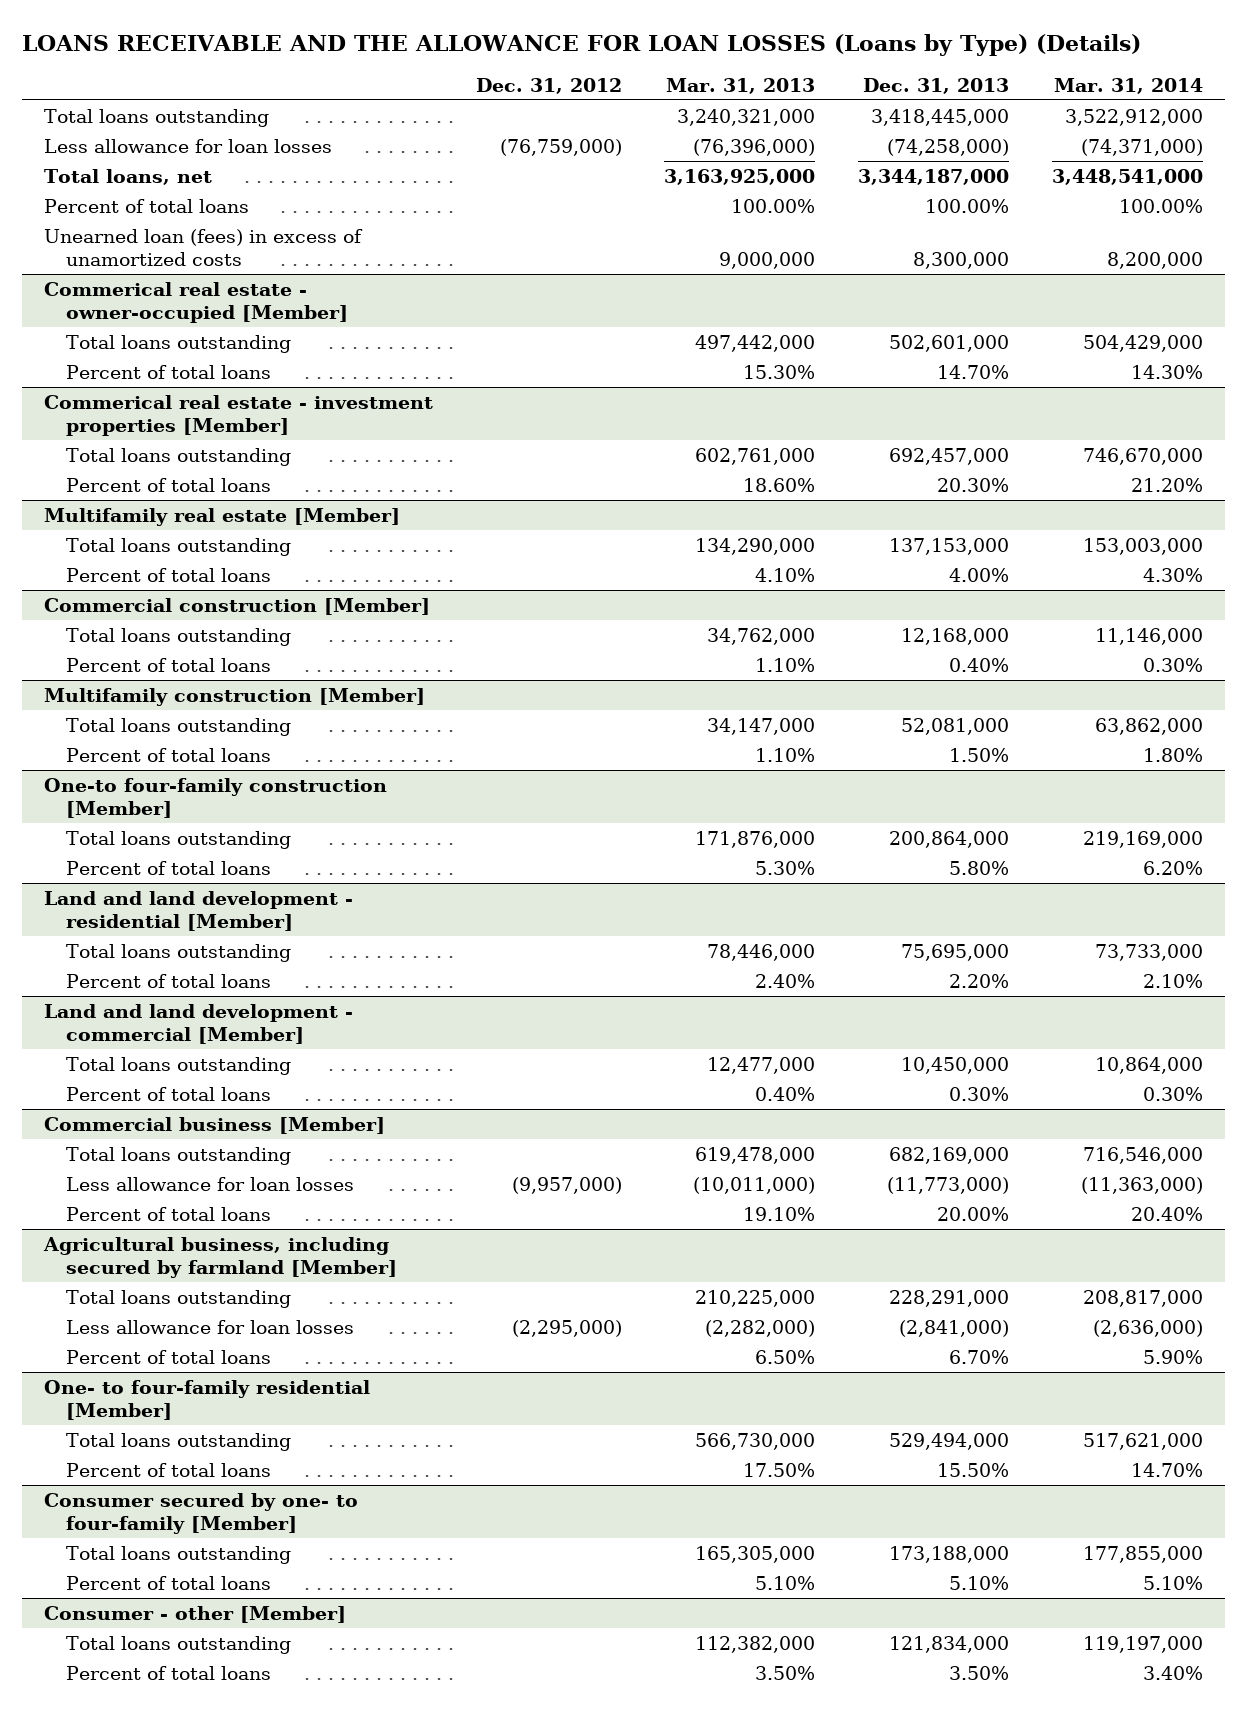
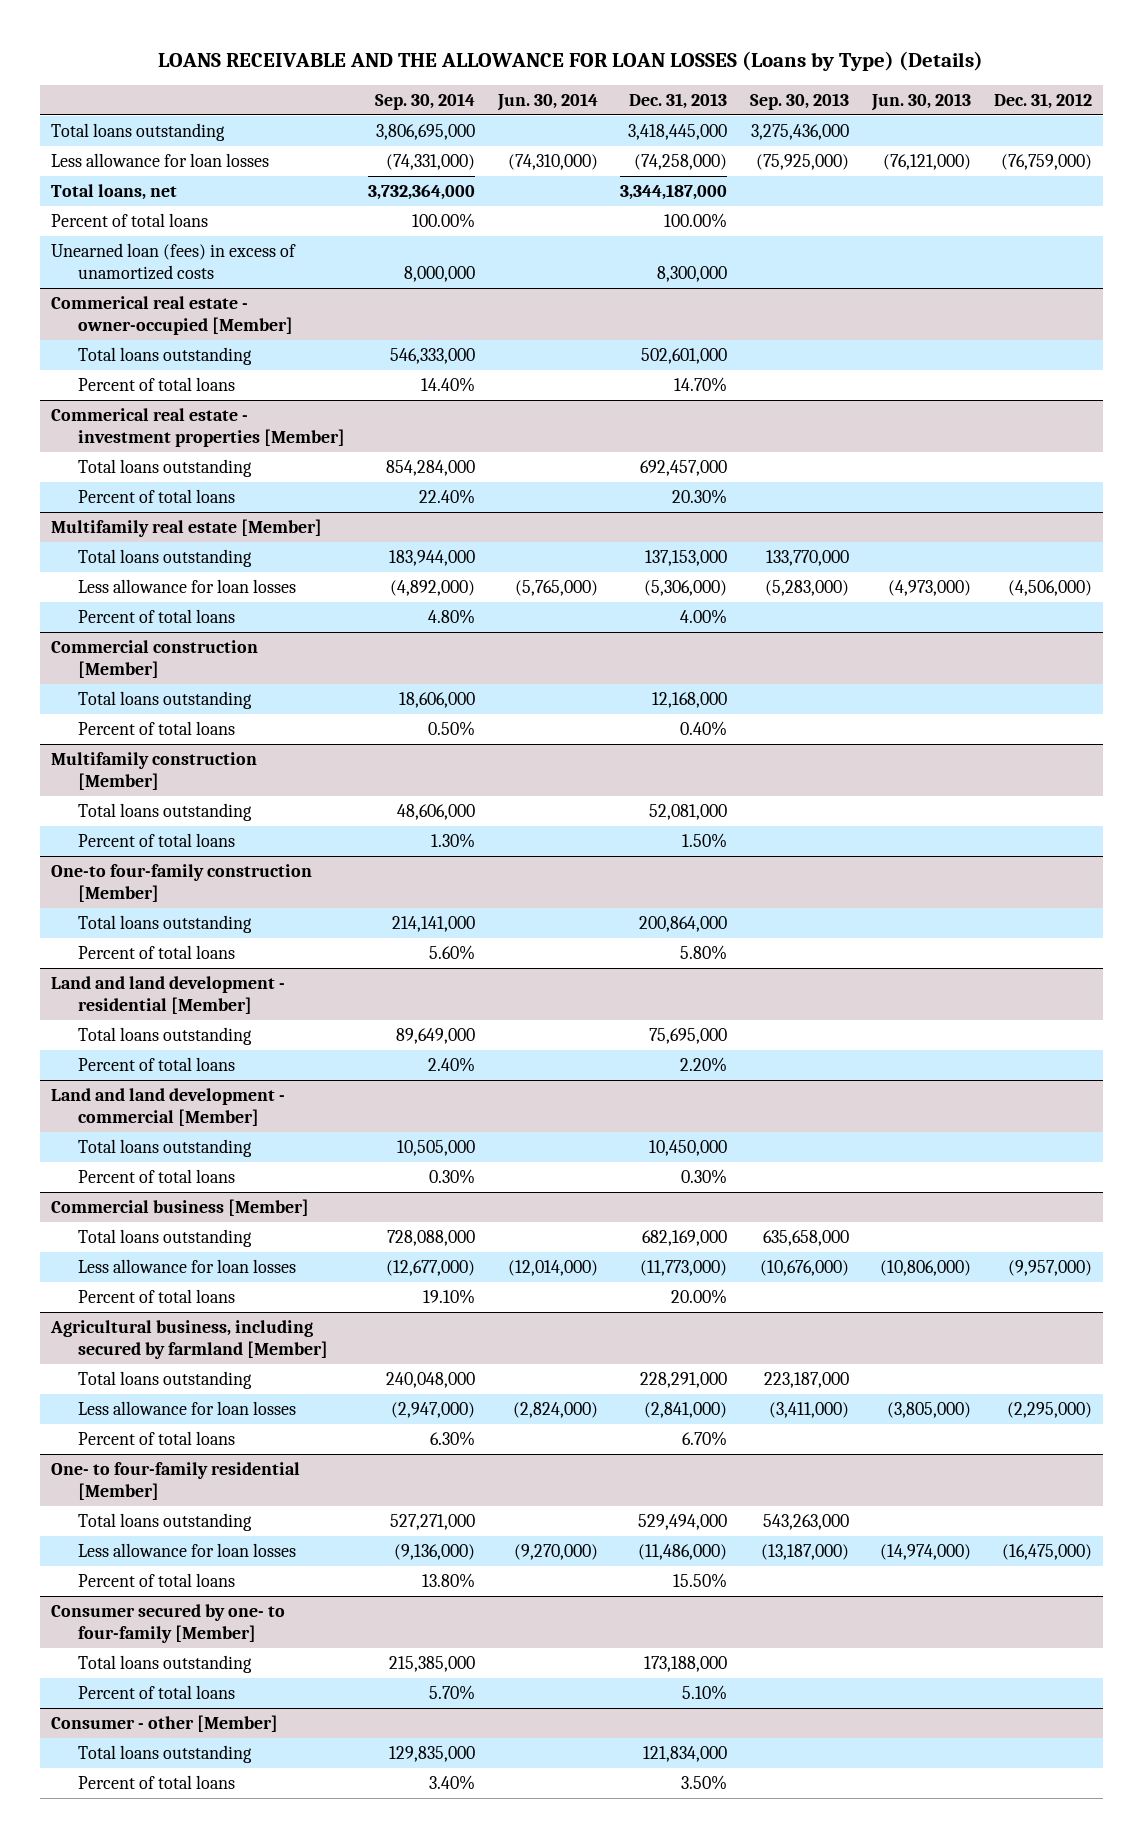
[666,77,816,94] Mar. 31, 2013 -> none
[1054,77,1204,94] Mar. 31, 2014 -> none
none -> [375,93,476,111] Sep. 30, 2014
none -> [496,93,598,112] Jun. 30, 2014
none -> [750,93,850,111] Sep. 30, 2013
none -> [870,93,971,112] Jun. 30, 2013
none -> [78,578,297,593] Less allowance for loan losses
none -> [78,1542,297,1557] Less allowance for loan losses

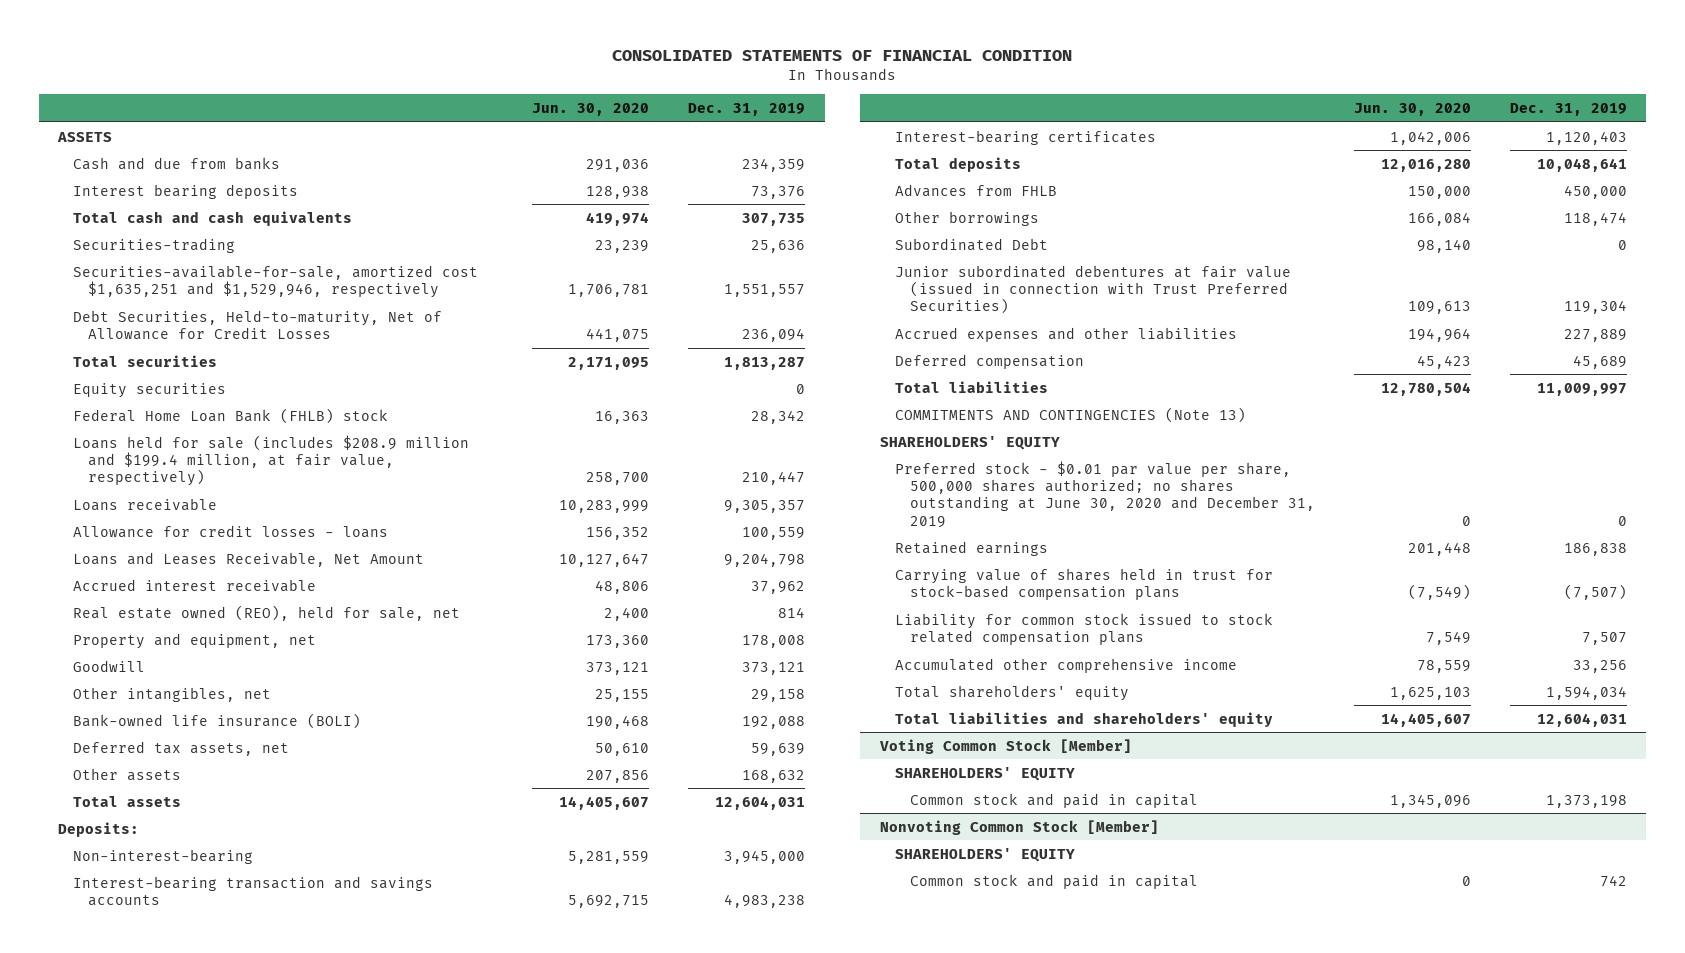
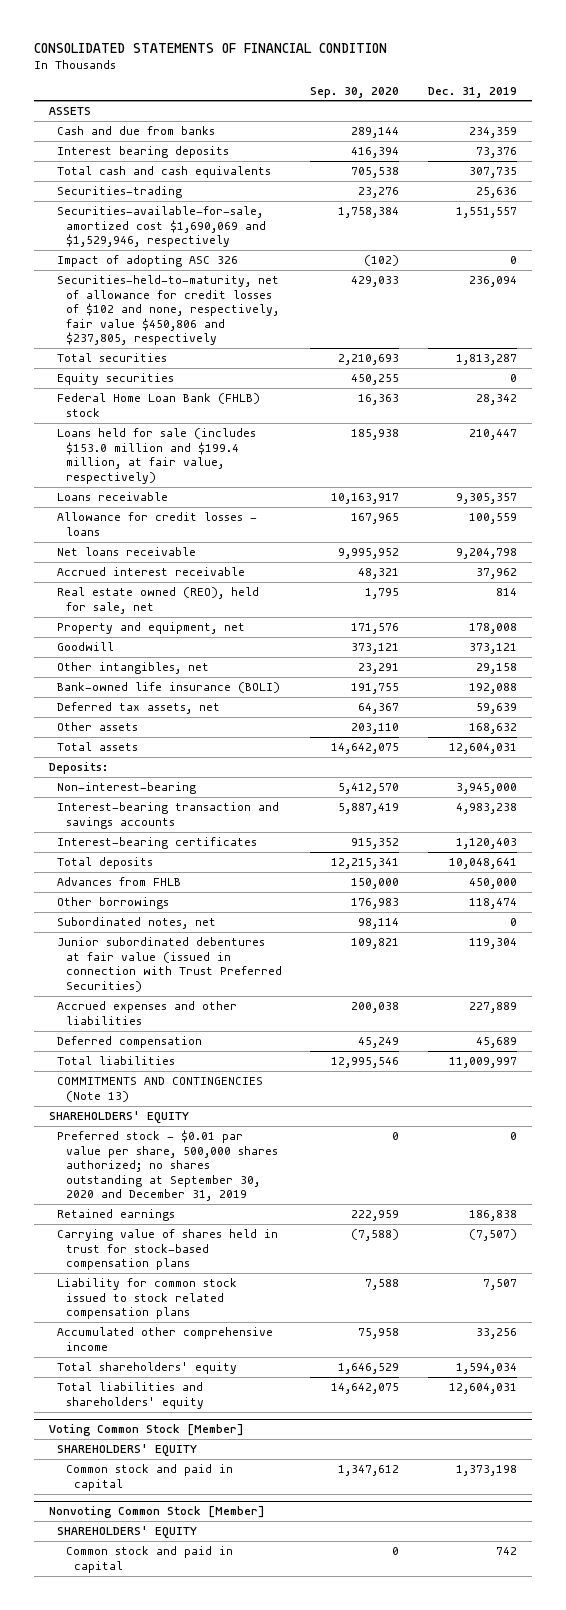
[532,102,650,116] Jun. 30, 2020 -> none
none -> [310,86,400,98] Sep. 30, 2020
[73,264,479,299] Securities-available-for-sale, amortized cost $1,635,251 and $1,529,946, respectively -> [57,206,266,248] Securities-available-for-sale, amortized cost $1,690,069 and $1,529,946, respectively
none -> [57,255,239,268] Impact of adopting ASC 326
[73,309,443,341] Debt Securities, Held-to-maturity, Net of Allowance for Credit Losses -> [57,275,280,346] Securities-held-to-maturity, net of allowance for credit losses of $102 and none, respectively, fair value $450,806 and $237,805, respectively
[73,434,470,487] Loans held for sale (includes $208.9 million and $199.4 million, at fair value, respectively) -> [57,428,257,484] Loans held for sale (includes $153.0 million and $199.4 million, at fair value, respectively)
[73,551,425,567] Loans and Leases Receivable, Net Amount -> [57,547,197,557] Net loans receivable
[894,237,1048,251] Subordinated Debt -> [57,917,217,930] Subordinated notes, net
[894,460,1315,528] Preferred stock - $0.01 par value per share, 500,000 shares authorized; no shares outstanding at June 30, 2020 and December 31, 2019 -> [57,1130,278,1202] Preferred stock - $0.01 par value per share, 500,000 shares authorized; no shares outstanding at September 30, 2020 and December 31, 2019

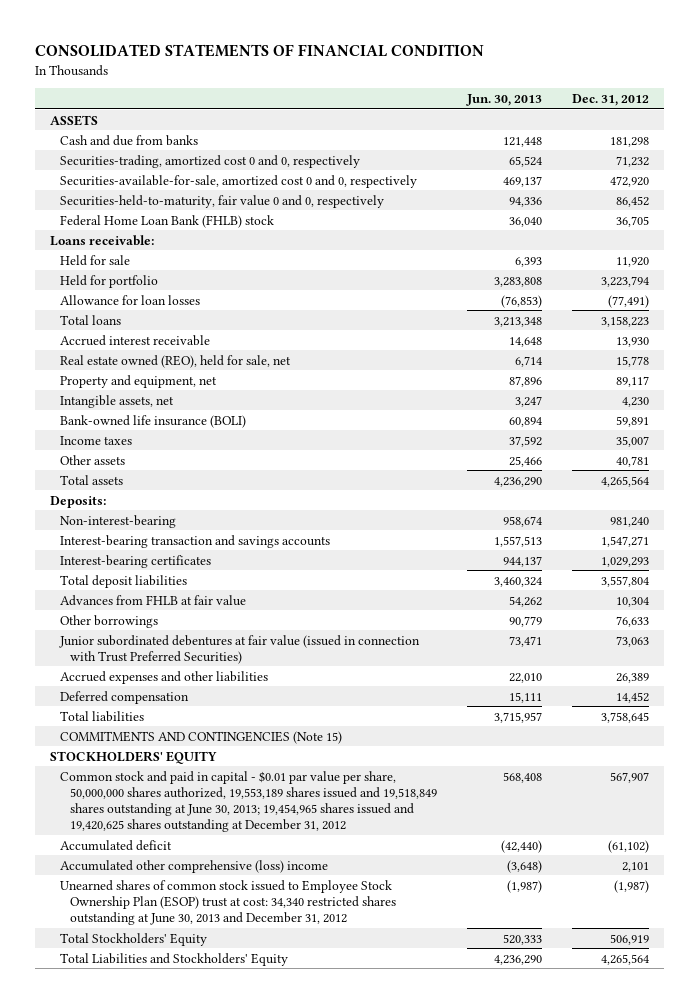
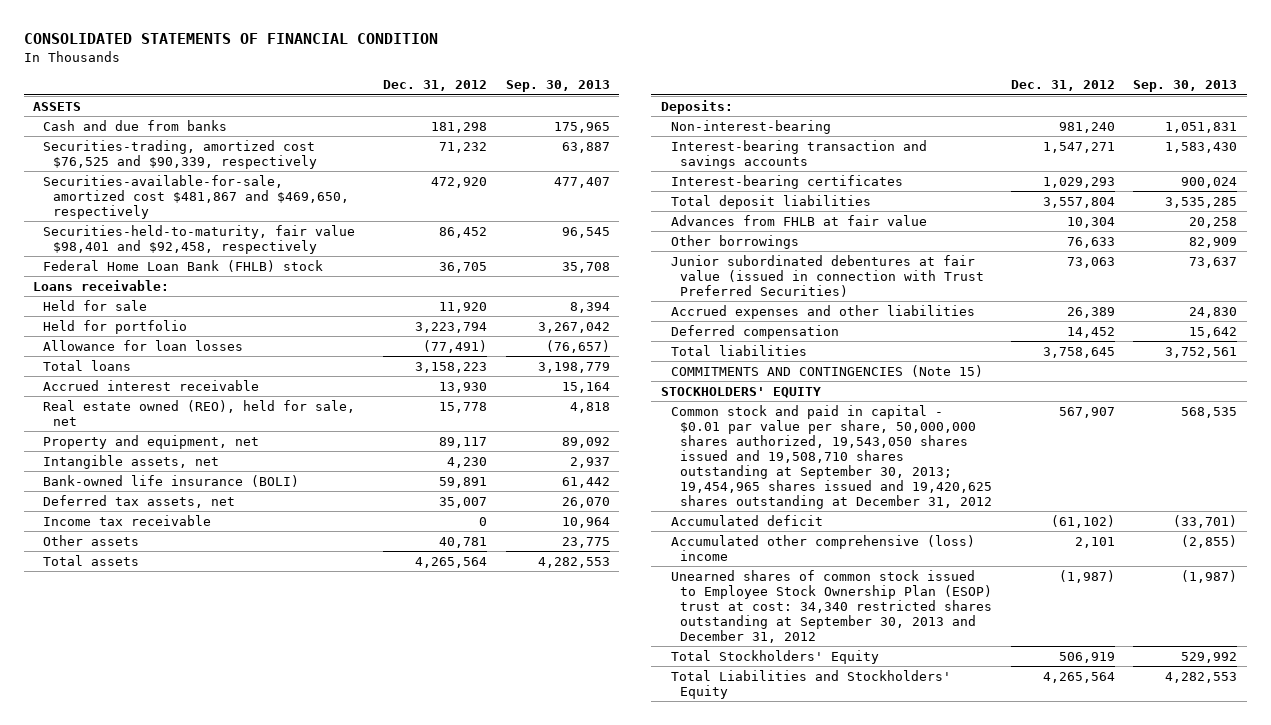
[465,93,542,106] Jun. 30, 2013 -> none
none -> [505,80,610,93] Sep. 30, 2013
[60,154,361,168] Securities-trading, amortized cost 0 and 0, respectively -> [42,139,317,169] Securities-trading, amortized cost $76,525 and $90,339, respectively
[60,174,418,188] Securities-available-for-sale, amortized cost 0 and 0, respectively -> [42,174,349,219] Securities-available-for-sale, amortized cost $481,867 and $469,650, respectively
[60,194,385,208] Securities-held-to-maturity, fair value 0 and 0, respectively -> [42,224,355,254] Securities-held-to-maturity, fair value $98,401 and $92,458, respectively
[60,435,133,445] Income taxes -> [42,494,235,508] Deferred tax assets, net
none -> [42,514,211,526] Income tax receivable
[60,770,438,833] Common stock and paid in capital - $0.01 par value per share, 50,000,000 shares authorized, 19,553,189 shares issued and 19,518,849 shares outstanding at June 30, 2013; 19,454,965 shares issued and 19,420,625 shares outstanding at December 31, 2012 -> [670,404,993,509] Common stock and paid in capital - $0.01 par value per share, 50,000,000 shares authorized, 19,543,050 shares issued and 19,508,710 shares outstanding at September 30, 2013; 19,454,965 shares issued and 19,420,625 shares outstanding at December 31, 2012
[60,879,397,926] Unearned shares of common stock issued to Employee Stock Ownership Plan (ESOP) trust at cost: 34,340 restricted shares outstanding at June 30, 2013 and December 31, 2012 -> [670,569,993,643] Unearned shares of common stock issued to Employee Stock Ownership Plan (ESOP) trust at cost: 34,340 restricted shares outstanding at September 30, 2013 and December 31, 2012

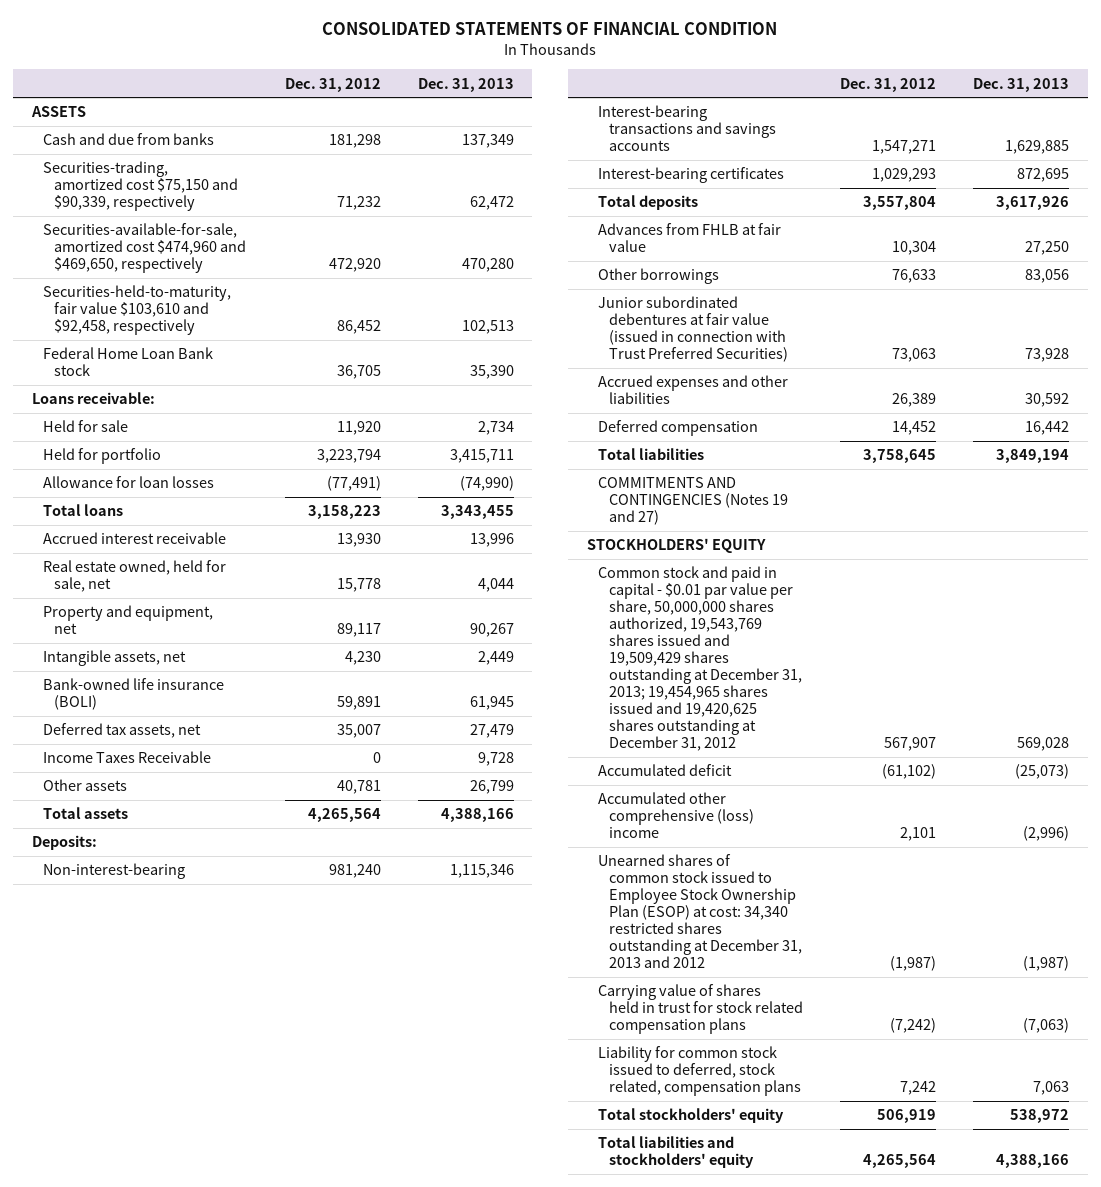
[505,80,610,93] Sep. 30, 2013 -> none
none -> [417,77,514,92] Dec. 31, 2013
[42,139,317,169] Securities-trading, amortized cost $76,525 and $90,339, respectively -> [42,161,238,212] Securities-trading, amortized cost $75,150 and $90,339, respectively
[42,174,349,219] Securities-available-for-sale, amortized cost $481,867 and $469,650, respectively -> [42,223,246,274] Securities-available-for-sale, amortized cost $474,960 and $469,650, respectively
[42,224,355,254] Securities-held-to-maturity, fair value $98,401 and $92,458, respectively -> [42,285,231,336] Securities-held-to-maturity, fair value $103,610 and $92,458, respectively
[42,259,323,272] Federal Home Loan Bank (FHLB) stock -> [42,347,213,377] Federal Home Loan Bank stock
[42,399,355,426] Real estate owned (REO), held for sale, net -> [42,560,226,593] Real estate owned, held for sale, net
[42,514,211,526] Income tax receivable -> [42,751,211,764] Income Taxes Receivable
[670,139,927,169] Interest-bearing transaction and savings accounts -> [597,105,776,152] Interest-bearing transactions and savings accounts
[670,194,871,209] Total deposit liabilities -> [597,195,698,211] Total deposits
[670,364,983,377] COMMITMENTS AND CONTINGENCIES (Note 15) -> [597,477,788,526] COMMITMENTS AND CONTINGENCIES (Notes 19 and 27)
[670,404,993,509] Common stock and paid in capital - $0.01 par value per share, 50,000,000 shares authorized, 19,543,050 shares issued and 19,508,710 shares outstanding at September 30, 2013; 19,454,965 shares issued and 19,420,625 shares outstanding at December 31, 2012 -> [597,566,802,752] Common stock and paid in capital - $0.01 par value per share, 50,000,000 shares authorized, 19,543,769 shares issued and 19,509,429 shares outstanding at December 31, 2013; 19,454,965 shares issued and 19,420,625 shares outstanding at December 31, 2012
[670,569,993,643] Unearned shares of common stock issued to Employee Stock Ownership Plan (ESOP) trust at cost: 34,340 restricted shares outstanding at September 30, 2013 and December 31, 2012 -> [597,854,802,969] Unearned shares of common stock issued to Employee Stock Ownership Plan (ESOP) at cost: 34,340 restricted shares outstanding at December 31, 2013 and 2012
none -> [597,984,803,1035] Carrying value of shares held in trust for stock related compensation plans
none -> [597,1046,801,1097] Liability for common stock issued to deferred, stock related, compensation plans
[670,649,879,664] Total Stockholders' Equity -> [597,1108,784,1124] Total stockholders' equity
[670,669,951,699] Total Liabilities and Stockholders' Equity -> [597,1136,754,1169] Total liabilities and stockholders' equity

